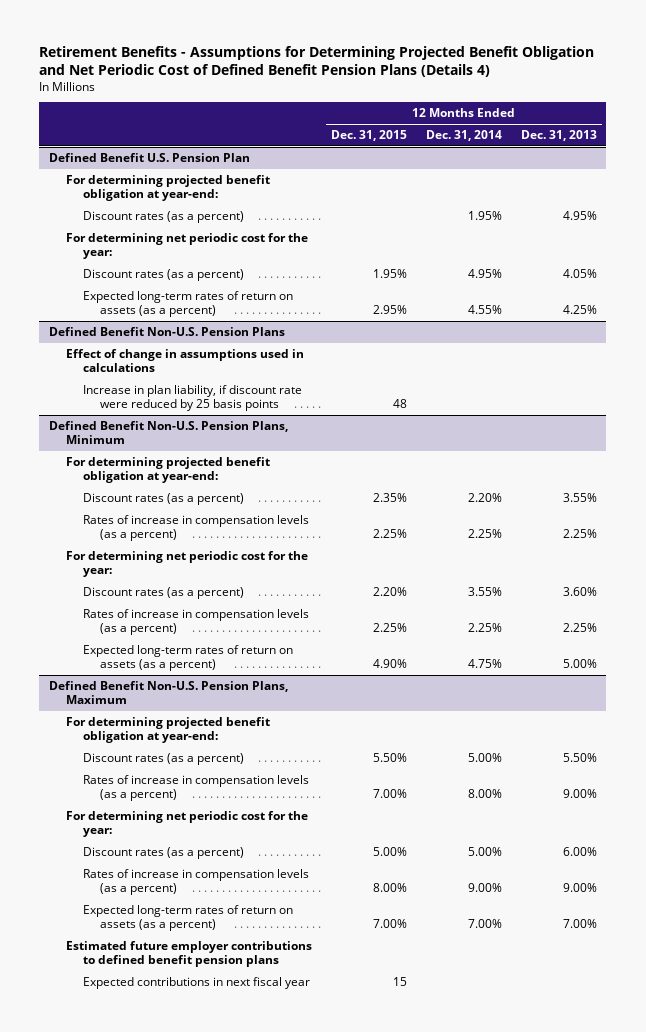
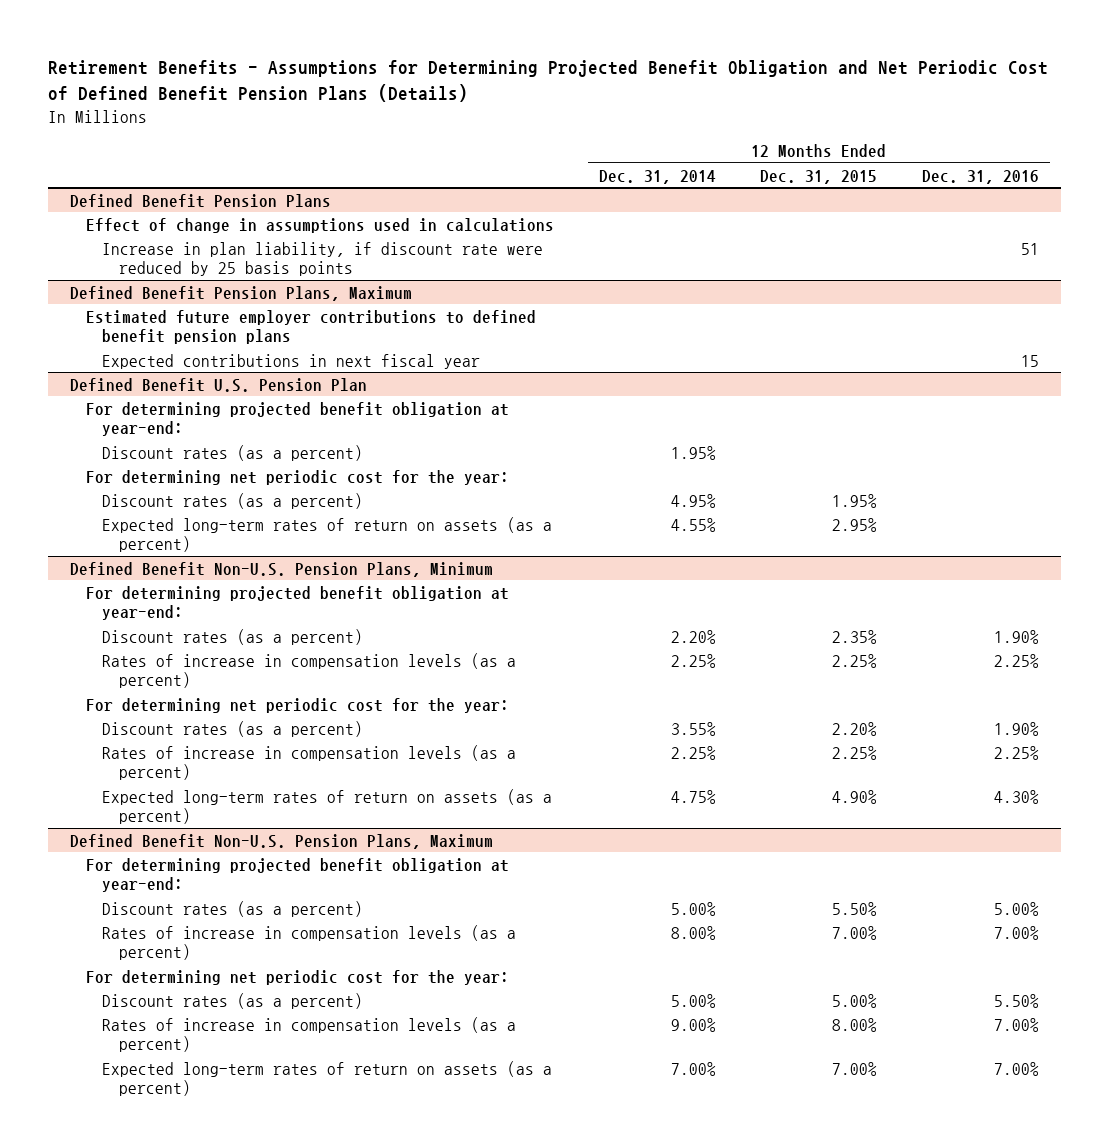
[39,46,595,78] Retirement Benefits - Assumptions for Determining Projected Benefit Obligation and Net Periodic Cost of Defined Benefit Pension Plans (Details 4) -> [47,60,1048,103] Retirement Benefits - Assumptions for Determining Projected Benefit Obligation and Net Periodic Cost of Defined Benefit Pension Plans (Details)
[520,130,597,142] Dec. 31, 2013 -> none
none -> [921,169,1039,184] Dec. 31, 2016
none -> [69,193,331,208] Defined Benefit Pension Plans
none -> [86,217,555,233] Effect of change in assumptions used in calculations
none -> [102,241,544,277] Increase in plan liability, if discount rate were reduced by 25 basis points
none -> [69,285,412,301] Defined Benefit Pension Plans, Maximum
none -> [86,309,537,345] Estimated future employer contributions to defined benefit pension plans
none -> [102,353,481,369] Expected contributions in next fiscal year
[48,326,285,336] Defined Benefit Non-U.S. Pension Plans -> none
[65,348,304,373] Effect of change in assumptions used in calculations -> none
[82,384,302,412] Increase in plan liability, if discount rate were reduced by 25 basis points -> none
[65,940,312,968] Estimated future employer contributions to defined benefit pension plans -> none
[82,976,310,989] Expected contributions in next fiscal year -> none

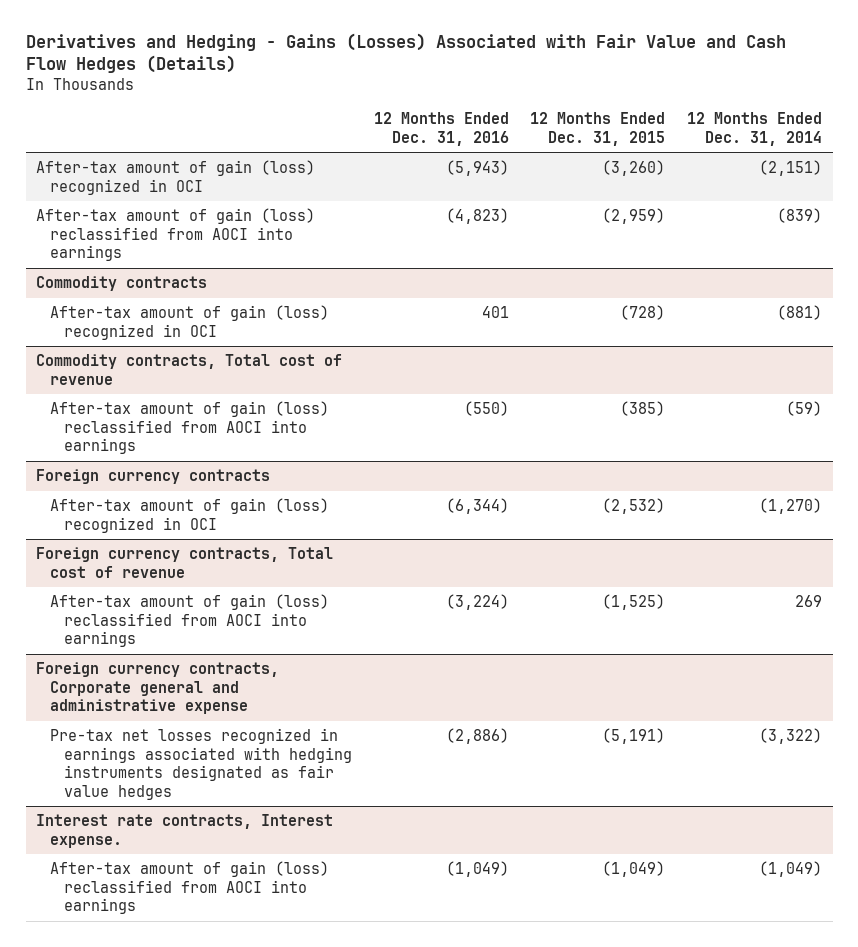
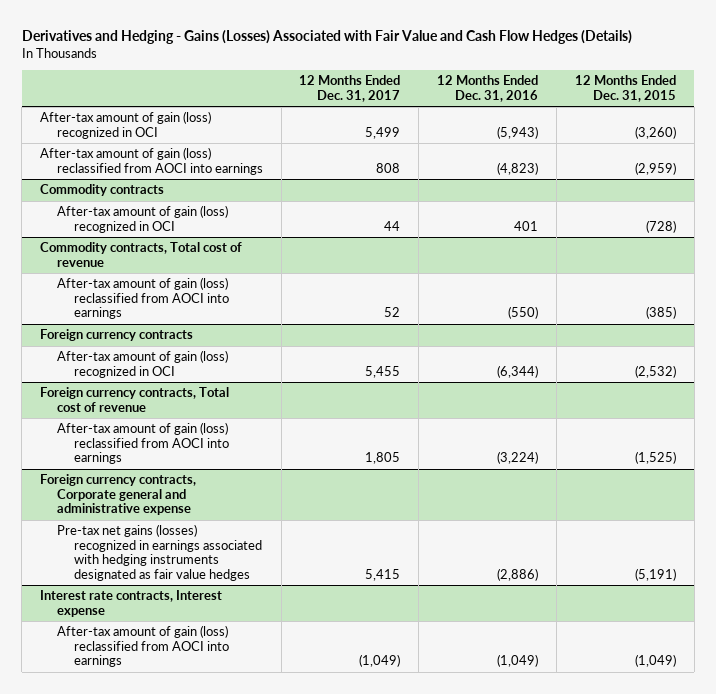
[686,112,822,146] 12 Months Ended Dec. 31, 2014 -> none
none -> [299,75,401,102] 12 Months Ended Dec. 31, 2017
[50,728,353,800] Pre-tax net losses recognized in earnings associated with hedging instruments designated as fair value hedges -> [56,524,262,581] Pre-tax net gains (losses) recognized in earnings associated with hedging instruments designated as fair value hedges
[36,814,334,848] Interest rate contracts, Interest expense. -> [40,590,223,617] Interest rate contracts, Interest expense

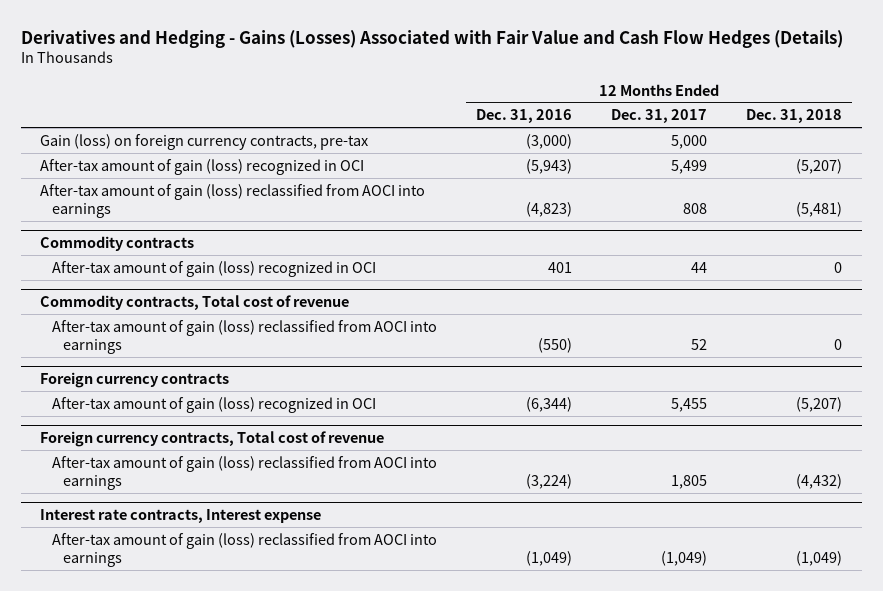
[574,75,676,102] 12 Months Ended Dec. 31, 2015 -> none
none -> [746,109,843,124] Dec. 31, 2018
none -> [40,133,369,150] Gain (loss) on foreign currency contracts, pre-tax
[40,474,197,516] Foreign currency contracts, Corporate general and administrative expense -> none
[56,524,262,581] Pre-tax net gains (losses) recognized in earnings associated with hedging instruments designated as fair value hedges -> none

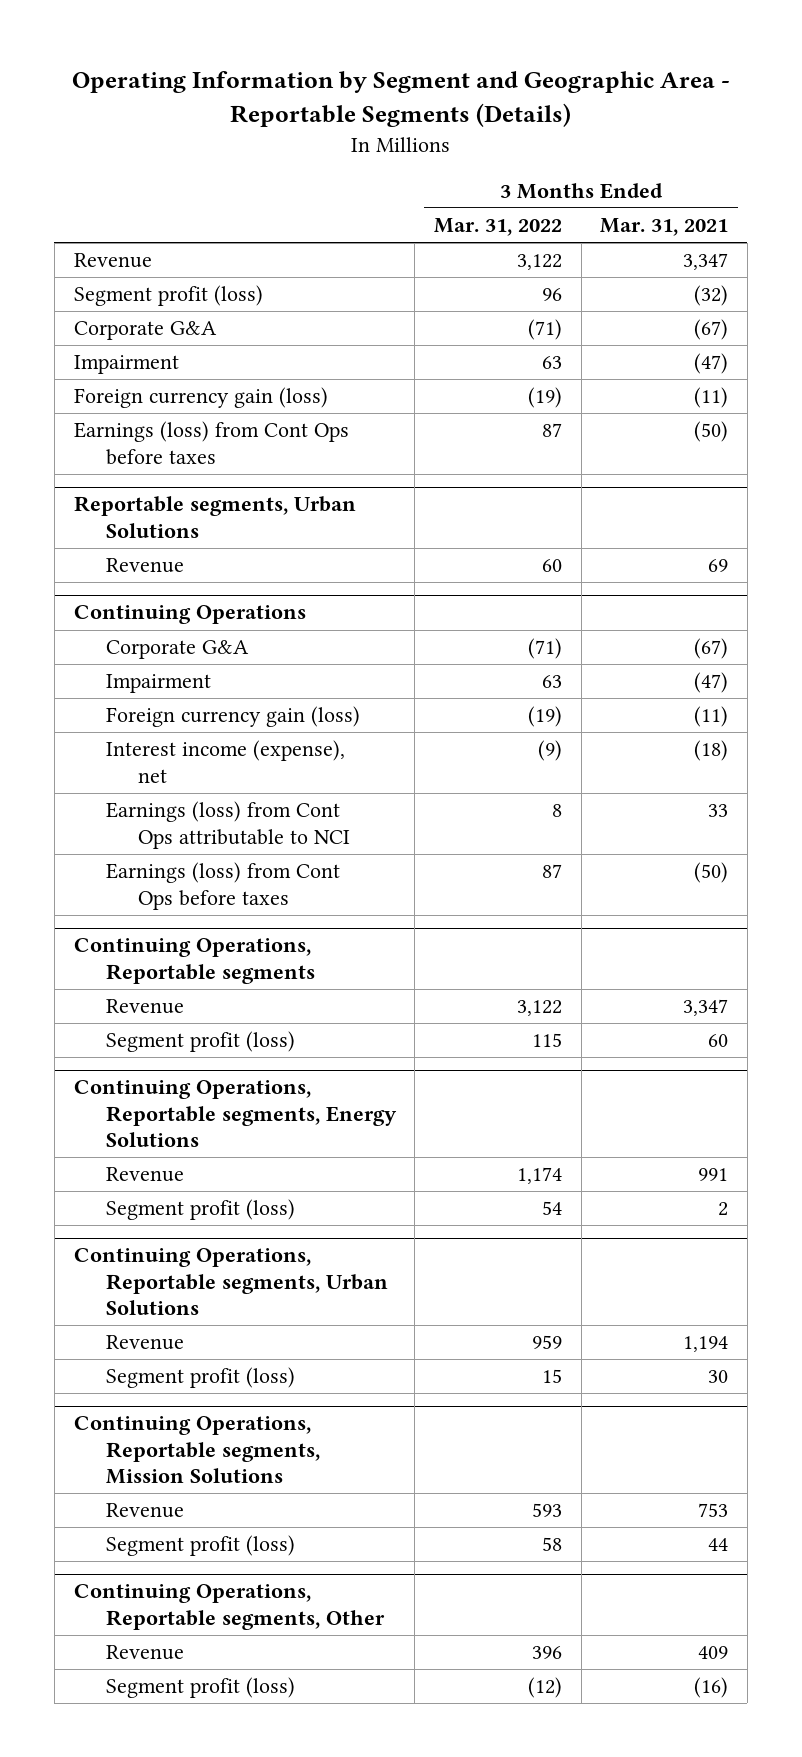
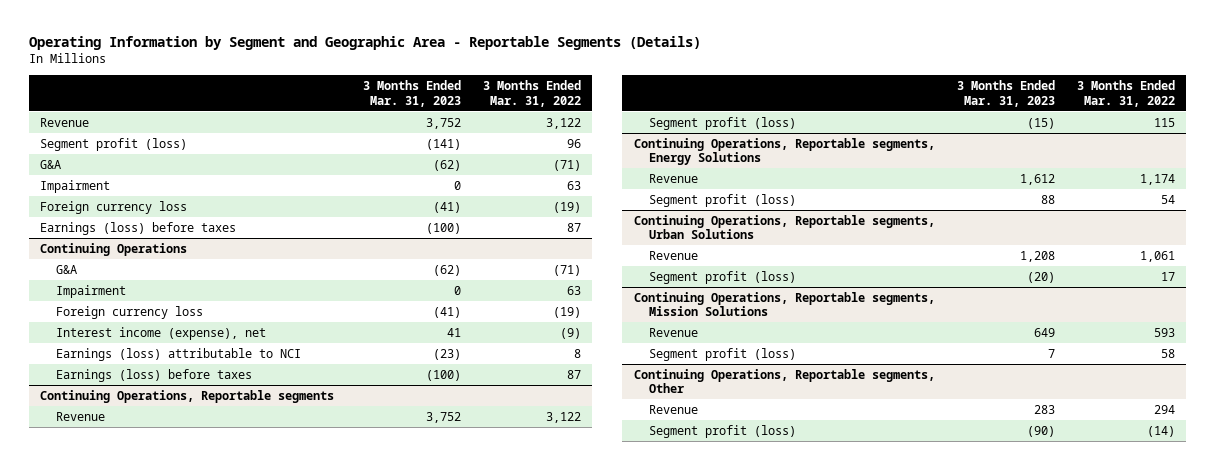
[600,218,729,237] Mar. 31, 2021 -> none
none -> [362,79,461,107] 3 Months Ended Mar. 31, 2023
[73,321,217,341] Corporate G&A -> [39,159,61,169] G&A
[73,496,356,538] Reportable segments, Urban Solutions -> none
[105,558,184,574] Revenue -> none
[73,387,328,409] Foreign currency gain (loss) -> [39,200,187,214] Foreign currency loss
[73,421,349,465] Earnings (loss) from Cont Ops before taxes -> [39,221,236,235] Earnings (loss) before taxes
[105,640,249,660] Corporate G&A -> [55,264,77,274] G&A
[105,706,360,728] Foreign currency gain (loss) -> [55,305,203,319] Foreign currency loss
[105,801,350,849] Earnings (loss) from Cont Ops attributable to NCI -> [55,347,301,361] Earnings (loss) attributable to NCI
[105,862,340,910] Earnings (loss) from Cont Ops before taxes -> [55,368,252,382] Earnings (loss) before taxes
[531,1335,562,1350] 959 -> [1140,250,1176,262] 1,061
[541,1369,562,1384] 15 -> [1161,271,1176,281] 17
[531,1646,562,1660] 396 -> [1154,404,1176,414] 294
[527,1677,562,1699] (12) -> [1147,425,1176,437] (14)

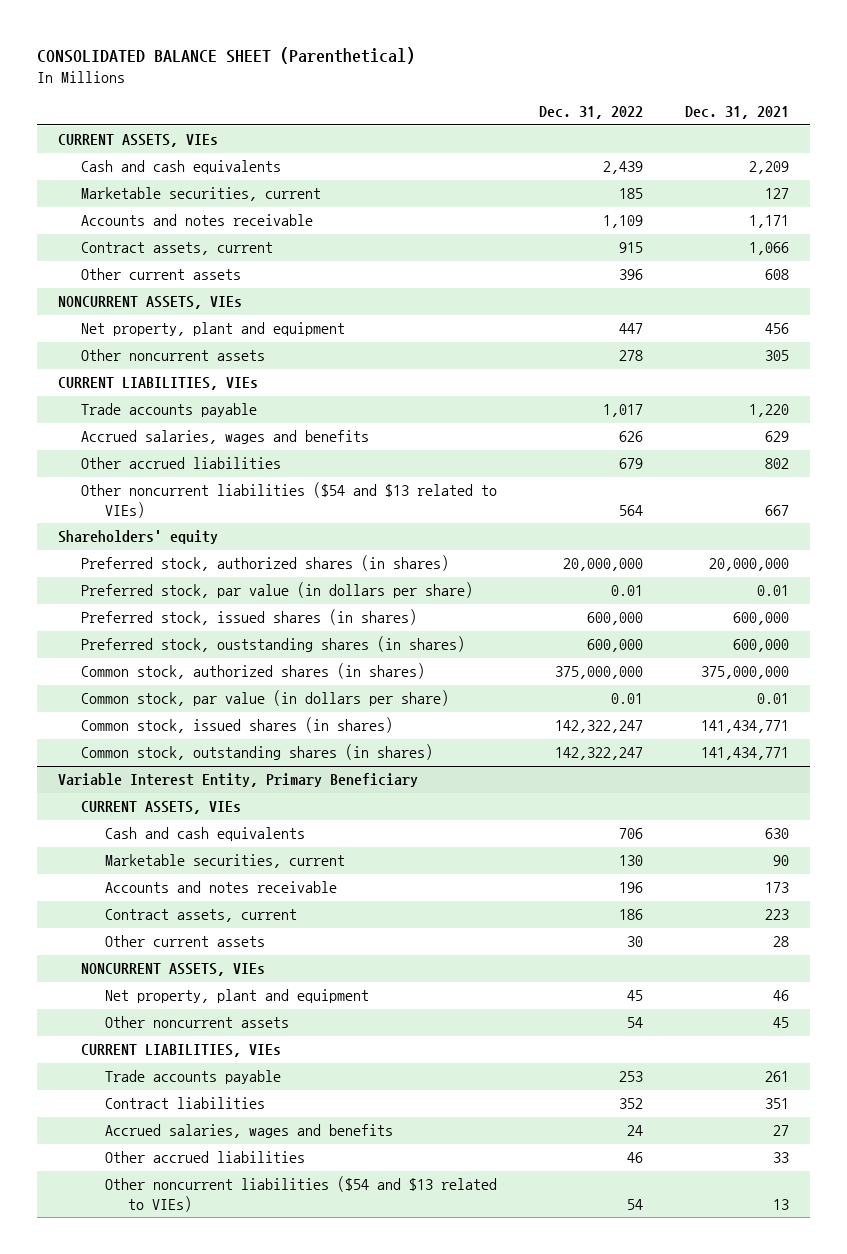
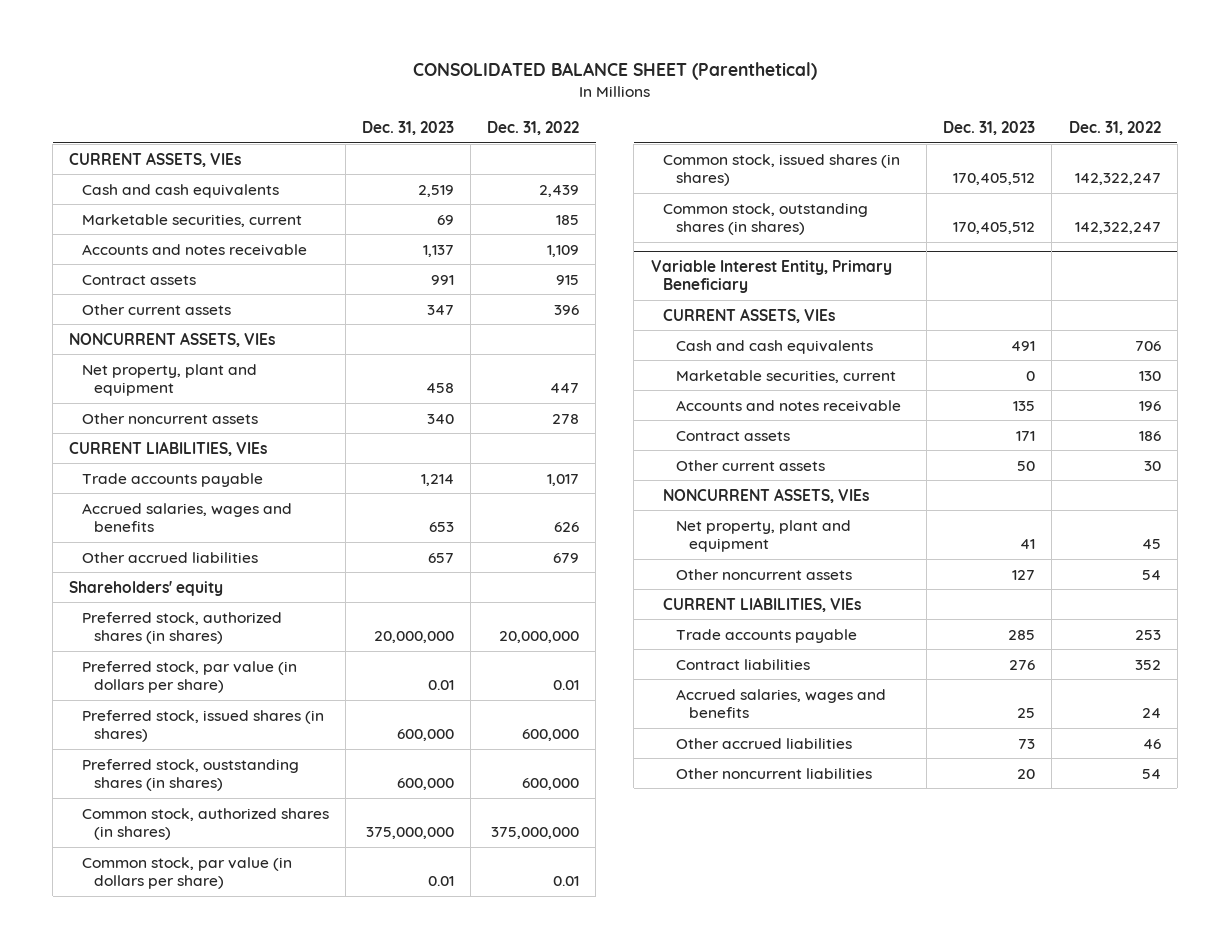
[684,106,789,120] Dec. 31, 2021 -> none
none -> [361,120,454,135] Dec. 31, 2023
[81,242,274,256] Contract assets, current -> [81,274,196,285] Contract assets
[81,482,498,518] Other noncurrent liabilities ($54 and $13 related to VIEs) -> none
[104,909,297,923] Contract assets, current -> [675,430,790,441] Contract assets
[104,1176,497,1212] Other noncurrent liabilities ($54 and $13 related to VIEs) -> [675,767,872,779] Other noncurrent liabilities

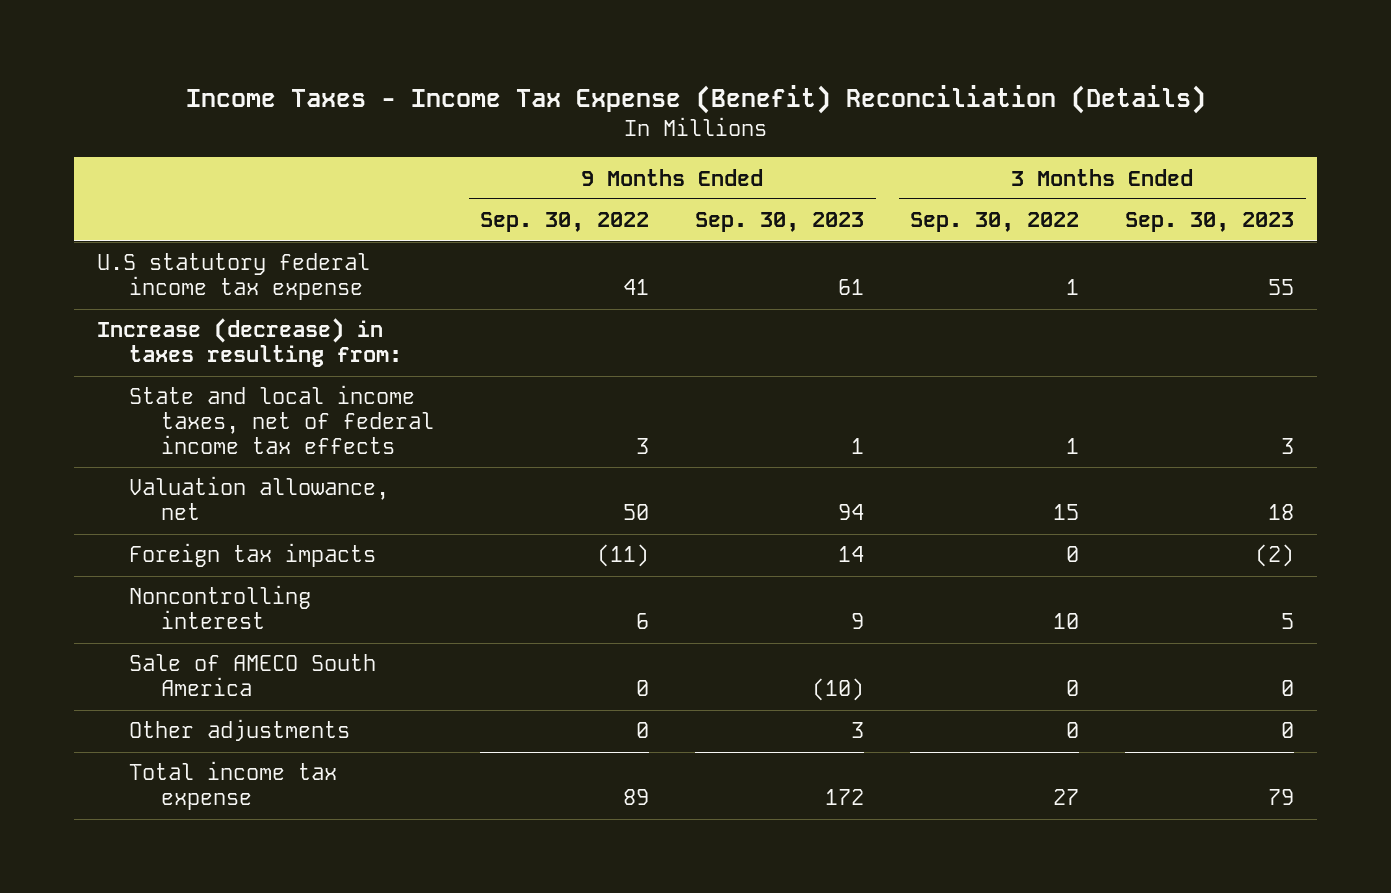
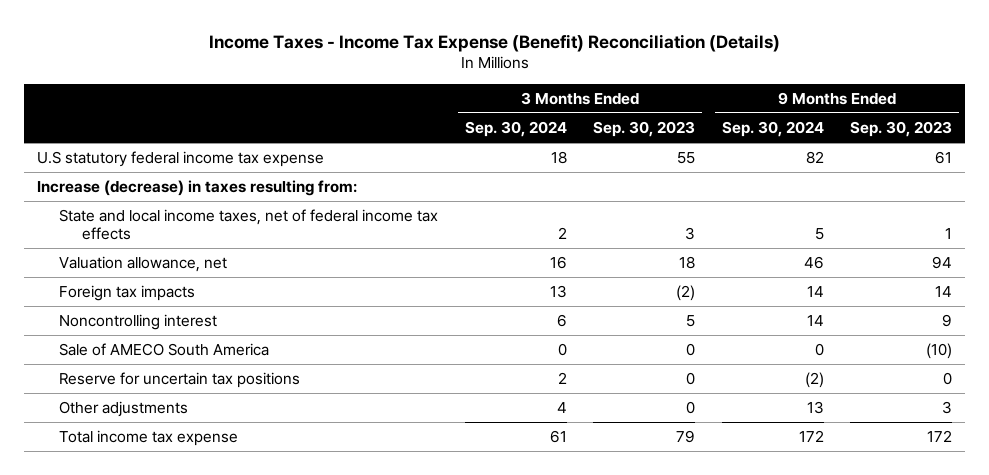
[480,212,650,233] Sep. 30, 2022 -> none
[910,212,1080,233] Sep. 30, 2022 -> none
none -> [464,121,567,138] Sep. 30, 2024
none -> [721,121,824,138] Sep. 30, 2024
none -> [59,372,301,389] Reserve for uncertain tax positions

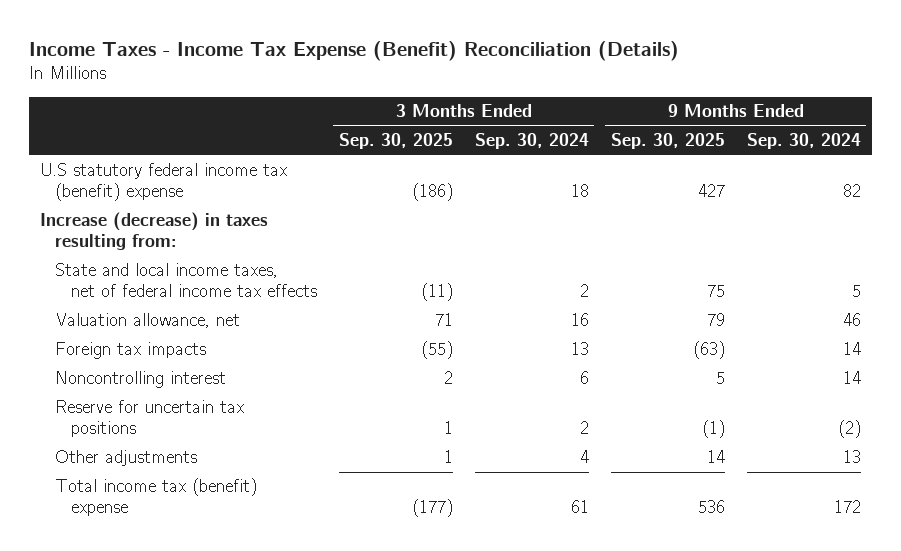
[593,121,696,138] Sep. 30, 2023 -> none
[850,121,953,138] Sep. 30, 2023 -> none
none -> [338,133,453,150] Sep. 30, 2025
none -> [610,133,725,150] Sep. 30, 2025
[36,151,324,168] U.S statutory federal income tax expense -> [40,163,288,202] U.S statutory federal income tax (benefit) expense
[59,343,270,357] Sale of AMECO South America -> none
[59,430,239,447] Total income tax expense -> [55,478,258,517] Total income tax (benefit) expense

